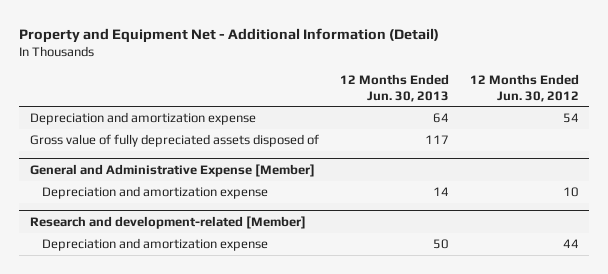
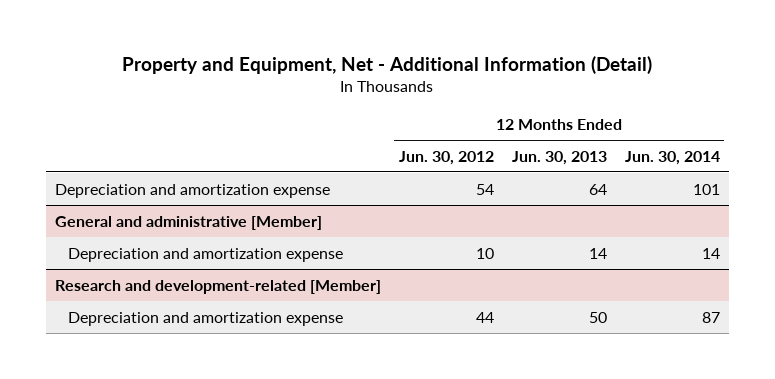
[19,27,440,43] Property and Equipment Net - Additional Information (Detail) -> [122,55,653,74] Property and Equipment, Net - Additional Information (Detail)
none -> [624,150,720,165] Jun. 30, 2014
[29,134,319,148] Gross value of fully depreciated assets disposed of -> none
[29,163,315,177] General and Administrative Expense [Member] -> [54,215,322,230] General and administrative [Member]

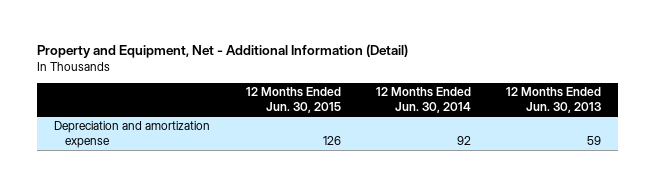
[398,150,494,165] Jun. 30, 2012 -> none
none -> [245,87,341,114] 12 Months Ended Jun. 30, 2015
[54,215,322,230] General and administrative [Member] -> none
[67,247,343,262] Depreciation and amortization expense -> none
[54,279,381,294] Research and development-related [Member] -> none
[67,311,343,326] Depreciation and amortization expense -> none
[588,183,607,195] 64 -> [586,136,601,146] 59
[692,183,720,195] 101 -> [456,136,471,146] 92

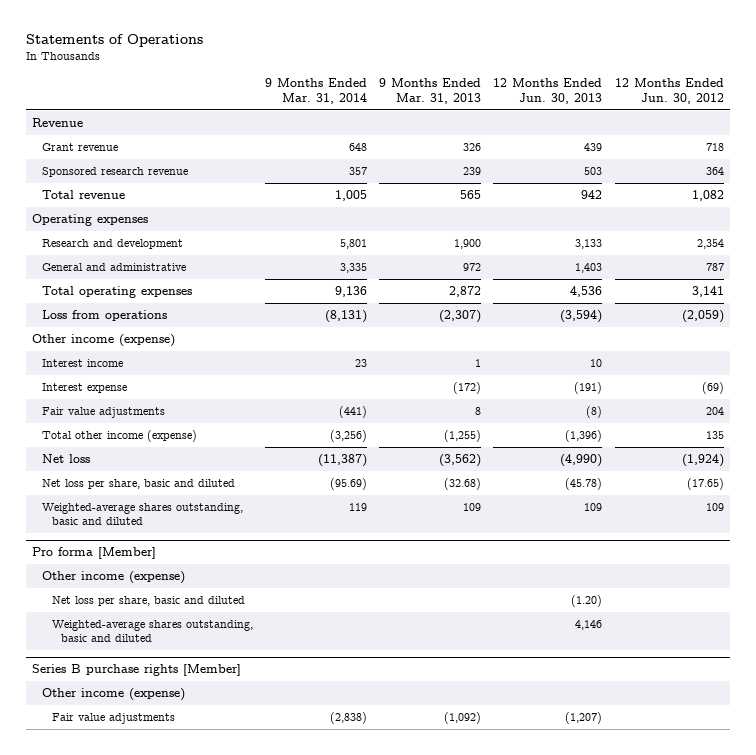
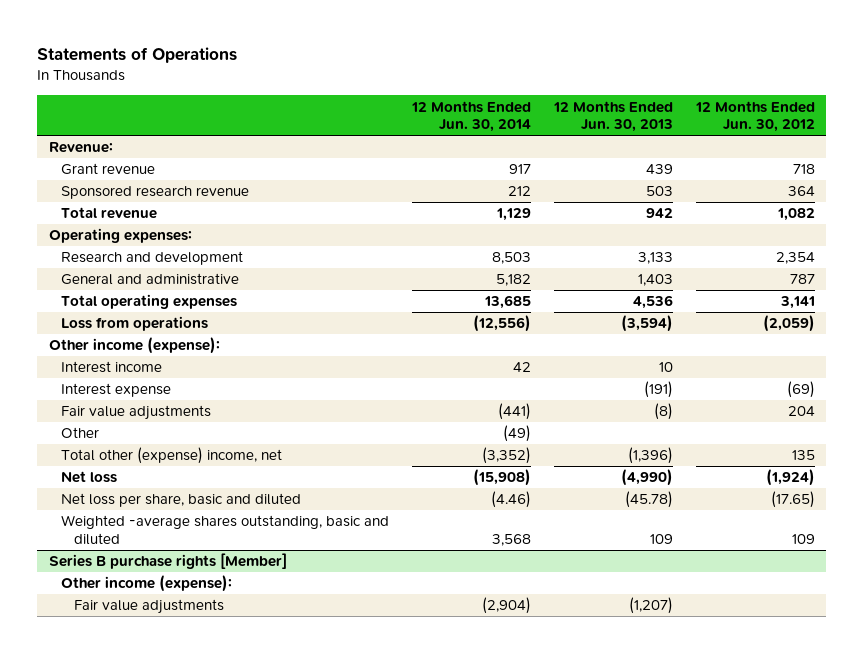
[264,78,367,104] 9 Months Ended Mar. 31, 2014 -> none
[379,78,482,104] 9 Months Ended Mar. 31, 2013 -> none
none -> [411,100,532,133] 12 Months Ended Jun. 30, 2014
[32,117,84,127] Revenue -> [48,142,113,154] Revenue:
[32,213,149,226] Operating expenses -> [48,228,192,244] Operating expenses:
[32,333,176,347] Other income (expense) -> [48,337,220,355] Other income (expense):
none -> [61,427,100,439] Other
[41,429,197,442] Total other income (expense) -> [61,447,283,465] Total other (expense) income, net
[32,547,157,560] Pro forma [Member] -> none
[41,570,185,584] Other income (expense) -> none
[51,595,245,606] Net loss per share, basic and diluted -> none
[51,619,253,643] Weighted-average shares outstanding, basic and diluted -> none
[41,502,243,526] Weighted-average shares outstanding, basic and diluted -> [61,515,390,545] Weighted -average shares outstanding, basic and diluted
[41,687,185,701] Other income (expense) -> [61,575,233,593] Other income (expense):

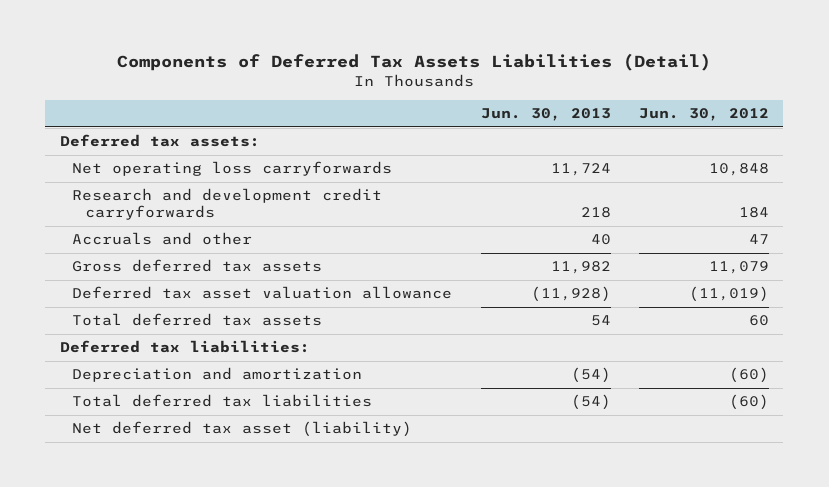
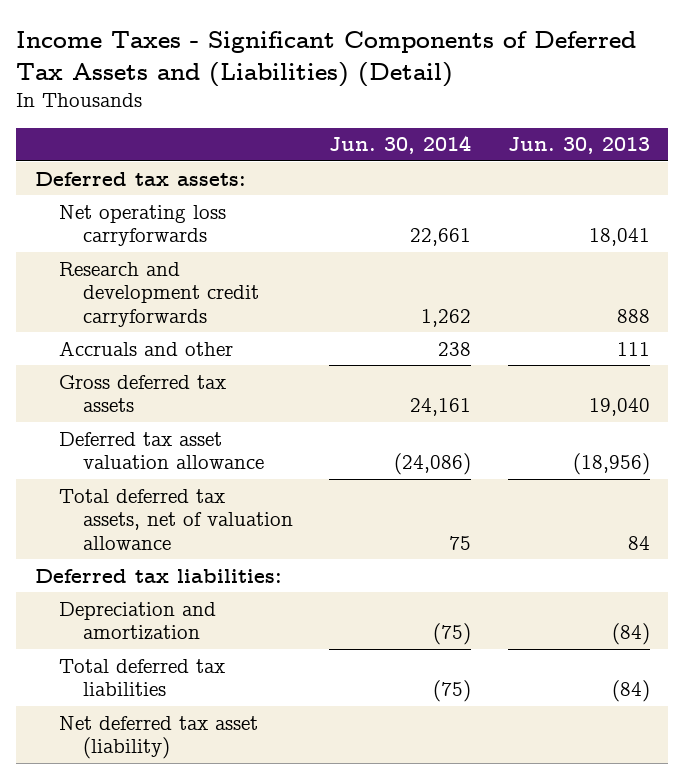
[117,53,712,72] Components of Deferred Tax Assets Liabilities (Detail) -> [16,31,637,87] Income Taxes - Significant Components of Deferred Tax Assets and (Liabilities) (Detail)
[639,108,770,122] Jun. 30, 2012 -> none
none -> [329,135,472,155] Jun. 30, 2014
[550,163,611,177] 11,724 -> [588,228,650,247] 18,041
[580,207,611,219] 218 -> [616,308,650,323] 888
[590,234,611,246] 40 -> [616,341,650,356] 111
[550,261,611,275] 11,982 -> [588,398,650,417] 19,040
[530,286,611,303] (11,928) -> [572,453,650,476] (18,956)
[72,313,323,327] Total deferred tax assets -> [58,488,293,550] Total deferred tax assets, net of valuation allowance
[590,315,611,327] 54 -> [627,535,650,550] 84
[570,367,611,384] (54) -> [611,623,650,646] (84)
[570,394,611,411] (54) -> [611,680,650,703] (84)

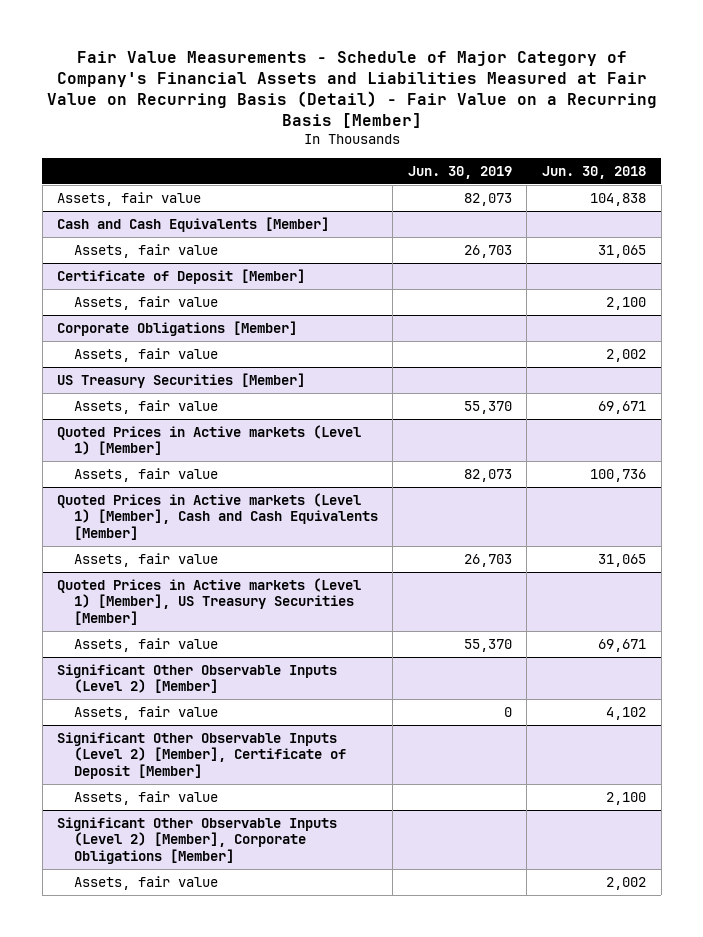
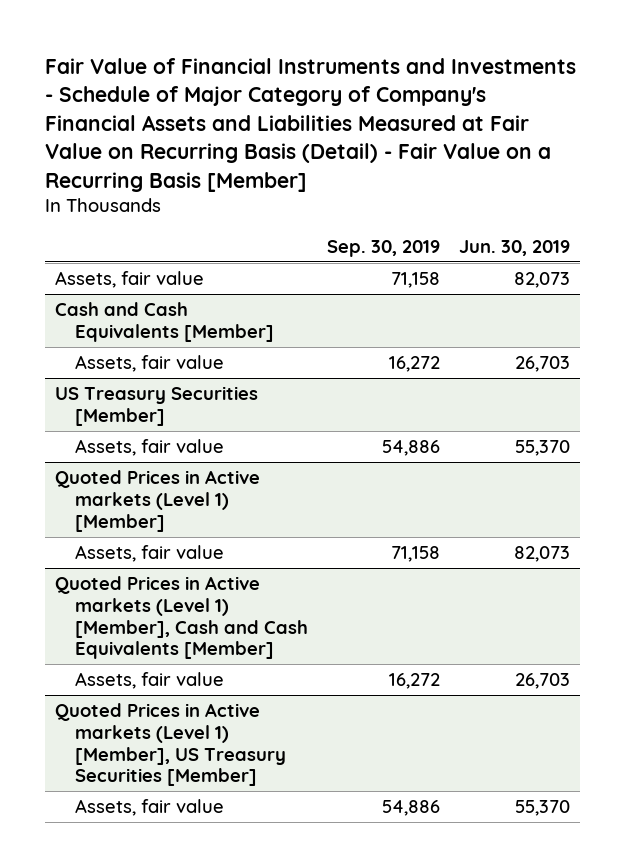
[46,51,657,128] Fair Value Measurements - Schedule of Major Category of Company's Financial Assets and Liabilities Measured at Fair Value on Recurring Basis (Detail) - Fair Value on a Recurring Basis [Member] -> [45,57,577,192] Fair Value of Financial Instruments and Investments - Schedule of Major Category of Company's Financial Assets and Liabilities Measured at Fair Value on Recurring Basis (Detail) - Fair Value on a Recurring Basis [Member]
[542,165,647,179] Jun. 30, 2018 -> none
none -> [327,239,441,257] Sep. 30, 2019
[57,268,306,284] Certificate of Deposit [Member] -> none
[73,295,218,310] Assets, fair value -> none
[57,320,298,336] Corporate Obligations [Member] -> none
[73,347,218,362] Assets, fair value -> none
[57,663,338,694] Significant Other Observable Inputs (Level 2) [Member] -> none
[73,705,218,720] Assets, fair value -> none
[57,731,346,779] Significant Other Observable Inputs (Level 2) [Member], Certificate of Deposit [Member] -> none
[73,790,218,805] Assets, fair value -> none
[57,816,338,864] Significant Other Observable Inputs (Level 2) [Member], Corporate Obligations [Member] -> none
[73,875,218,890] Assets, fair value -> none

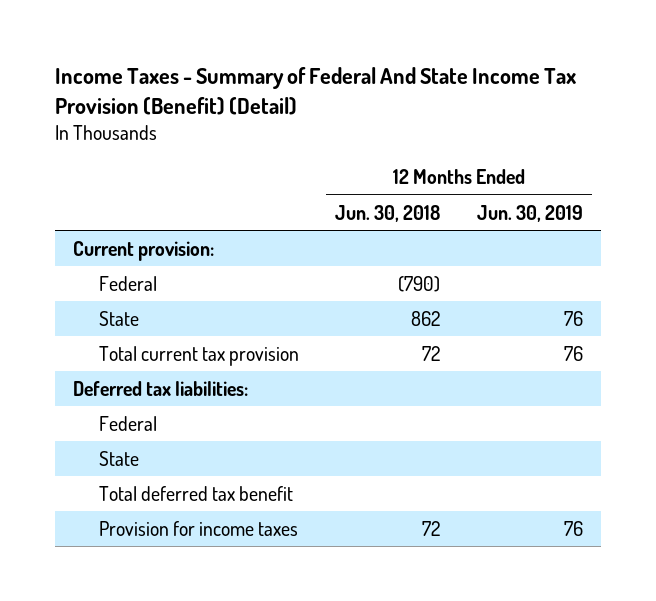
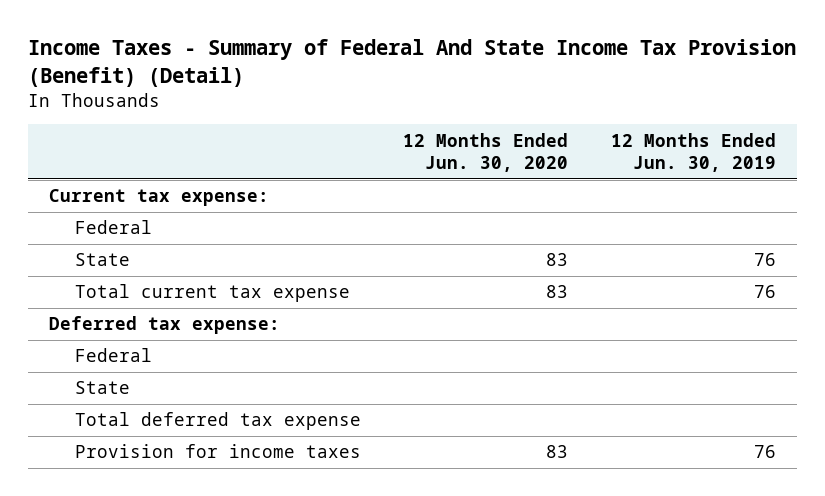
[335,204,441,222] Jun. 30, 2018 -> none
none -> [403,132,569,173] 12 Months Ended Jun. 30, 2020
[72,240,214,261] Current provision: -> [49,189,270,207] Current tax expense:
[98,345,299,366] Total current tax provision -> [75,284,351,303] Total current tax expense
[72,380,248,396] Deferred tax liabilities: -> [49,316,281,335] Deferred tax expense:
[98,485,293,501] Total deferred tax benefit -> [75,412,362,431] Total deferred tax expense

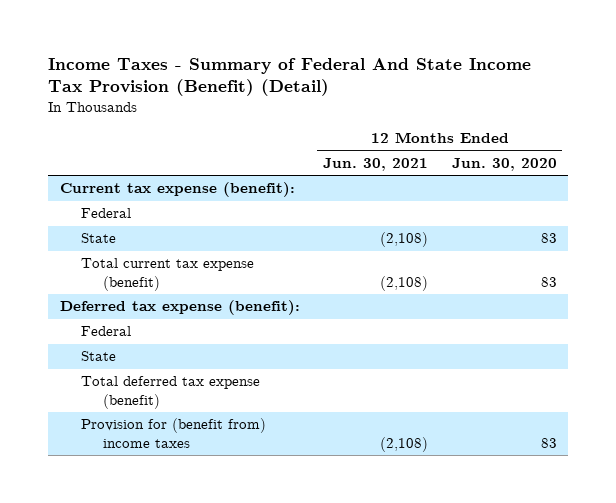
[610,132,776,173] 12 Months Ended Jun. 30, 2019 -> none
none -> [323,157,429,171] Jun. 30, 2021
[49,189,270,207] Current tax expense: -> [59,182,295,198] Current tax expense (benefit):
[75,284,351,303] Total current tax expense -> [81,258,255,291] Total current tax expense (benefit)
[49,316,281,335] Deferred tax expense: -> [59,300,300,316] Deferred tax expense (benefit):
[75,412,362,431] Total deferred tax expense -> [81,376,261,409] Total deferred tax expense (benefit)
[75,444,362,459] Provision for income taxes -> [81,418,267,448] Provision for (benefit from) income taxes

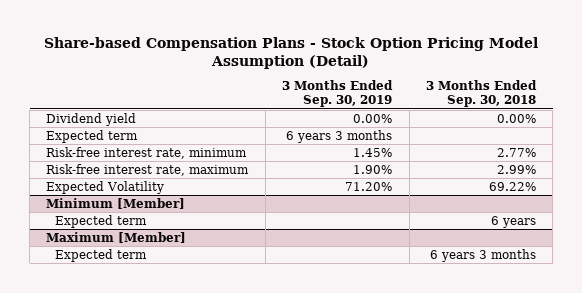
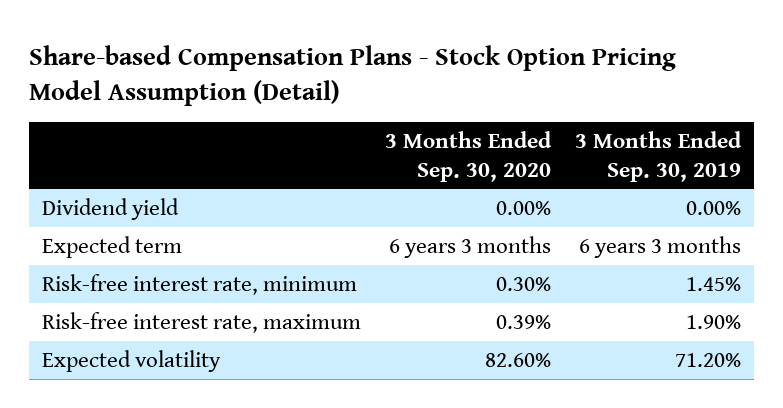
[425,80,537,108] 3 Months Ended Sep. 30, 2018 -> none
none -> [385,131,553,182] 3 Months Ended Sep. 30, 2020
[46,197,186,209] Minimum [Member] -> none
[55,214,148,228] Expected term -> none
[46,231,187,243] Maximum [Member] -> none
[55,248,148,262] Expected term -> none
[46,180,165,194] Expected Volatility -> [41,349,221,372] Expected volatility

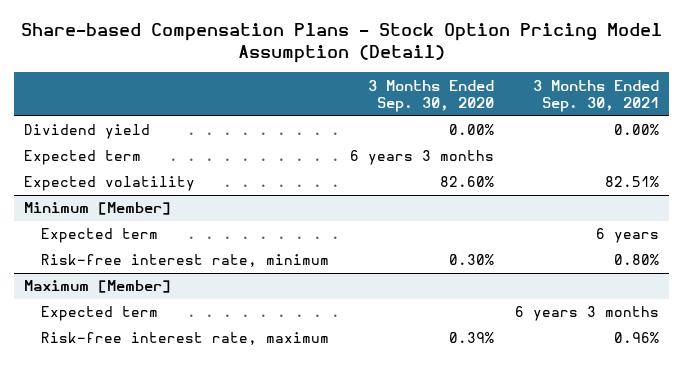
[575,131,743,182] 3 Months Ended Sep. 30, 2019 -> none
none -> [532,79,659,113] 3 Months Ended Sep. 30, 2021
[41,349,221,372] Expected volatility -> [24,176,196,192] Expected volatility
none -> [24,202,172,216] Minimum [Member]
none -> [41,228,159,244] Expected term
none -> [24,280,172,294] Maximum [Member]
none -> [41,306,159,322] Expected term

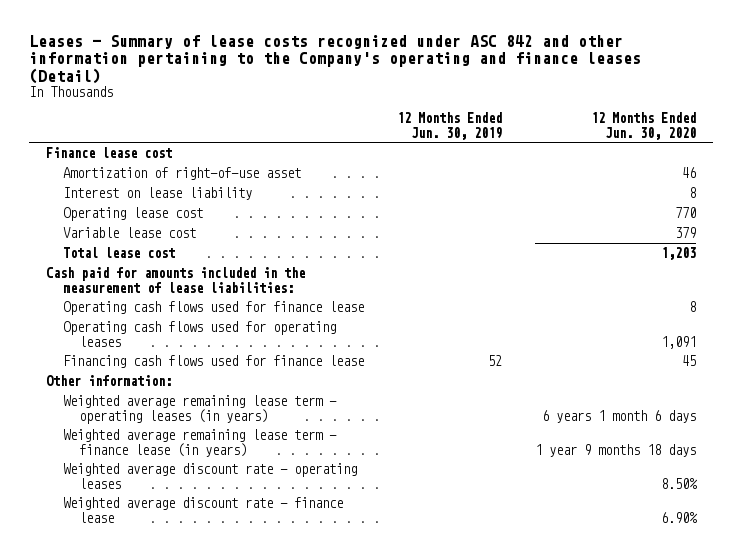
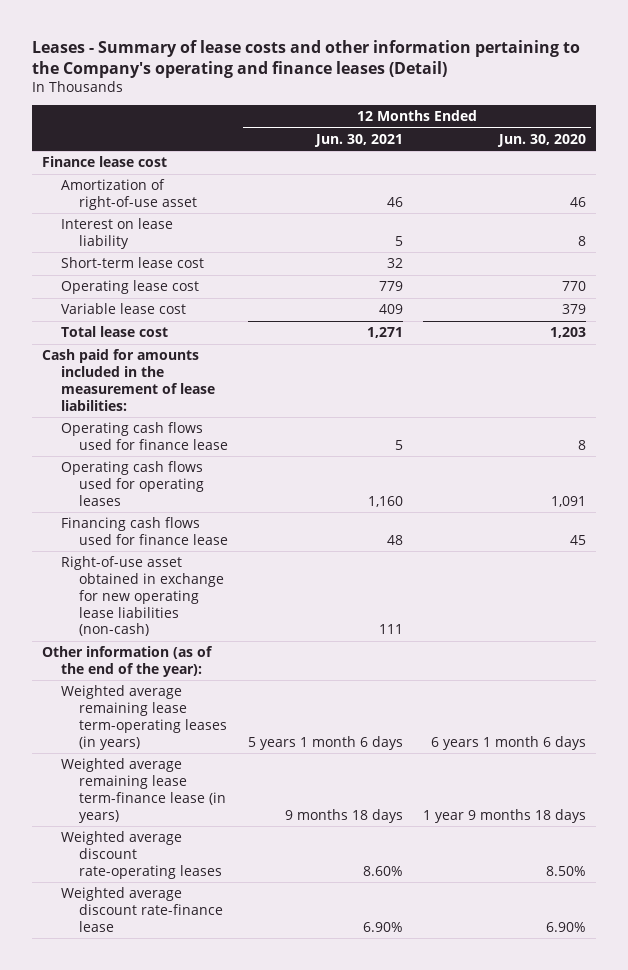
[29,34,642,84] Leases - Summary of lease costs recognized under ASC 842 and other information pertaining to the Company's operating and finance leases (Detail) -> [32,40,581,78] Leases - Summary of lease costs and other information pertaining to the Company's operating and finance leases (Detail)
[396,112,502,140] 12 Months Ended Jun. 30, 2019 -> none
none -> [314,133,404,147] Jun. 30, 2021
none -> [60,257,204,269] Short-term lease cost
none -> [60,556,225,637] Right-of-use asset obtained in exchange for new operating lease liabilities (non-cash)
[46,375,173,387] Other information: -> [42,646,214,677] Other information (as of the end of the year):
[62,395,337,424] Weighted average remaining lease term - operating leases (in years) -> [60,685,228,750] Weighted average remaining lease term-operating leases (in years)
[62,429,337,457] Weighted average remaining lease term - finance lease (in years) -> [60,758,227,823] Weighted average remaining lease term-finance lease (in years)
[62,463,357,489] Weighted average discount rate - operating leases -> [60,831,223,879] Weighted average discount rate-operating leases
[62,497,343,523] Weighted average discount rate - finance lease -> [60,887,224,932] Weighted average discount rate-finance lease

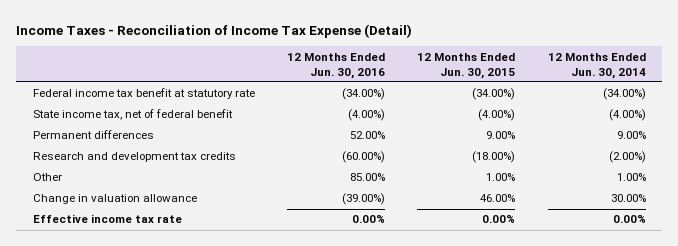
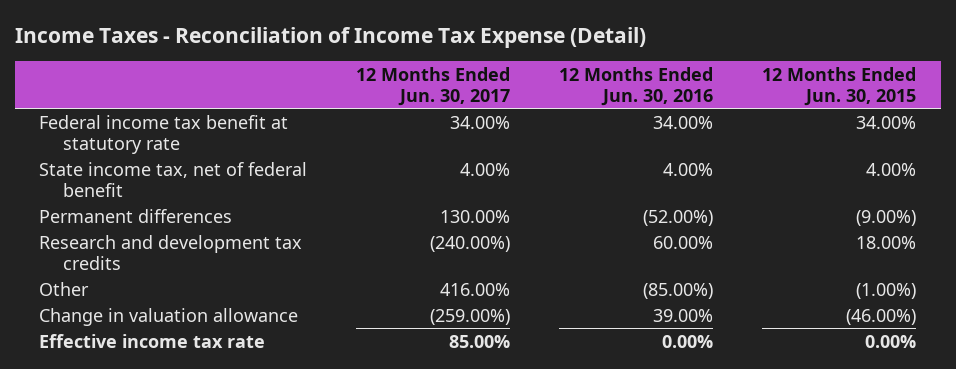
[547,52,646,79] 12 Months Ended Jun. 30, 2014 -> none
none -> [356,66,511,106] 12 Months Ended Jun. 30, 2017
[341,88,385,101] (34.00%) -> [653,115,714,129] 34.00%
[472,88,516,101] (34.00%) -> [856,115,917,129] 34.00%
[347,109,385,122] (4.00%) -> [663,162,714,176] 4.00%
[478,109,516,122] (4.00%) -> [866,162,917,176] 4.00%
[349,131,385,140] 52.00% -> [643,209,714,226] (52.00%)
[486,131,516,140] 9.00% -> [856,209,917,226] (9.00%)
[341,151,385,164] (60.00%) -> [653,235,714,249] 60.00%
[472,151,516,164] (18.00%) -> [856,235,917,249] 18.00%
[349,173,385,182] 85.00% -> [643,282,714,299] (85.00%)
[486,173,516,182] 1.00% -> [856,282,917,299] (1.00%)
[341,193,385,206] (39.00%) -> [653,308,714,322] 39.00%
[480,194,516,203] 46.00% -> [846,308,917,325] (46.00%)

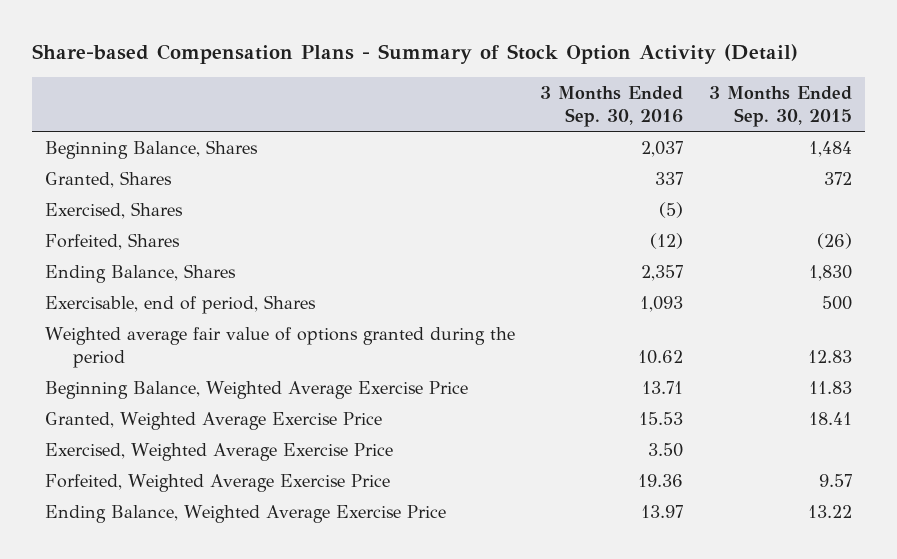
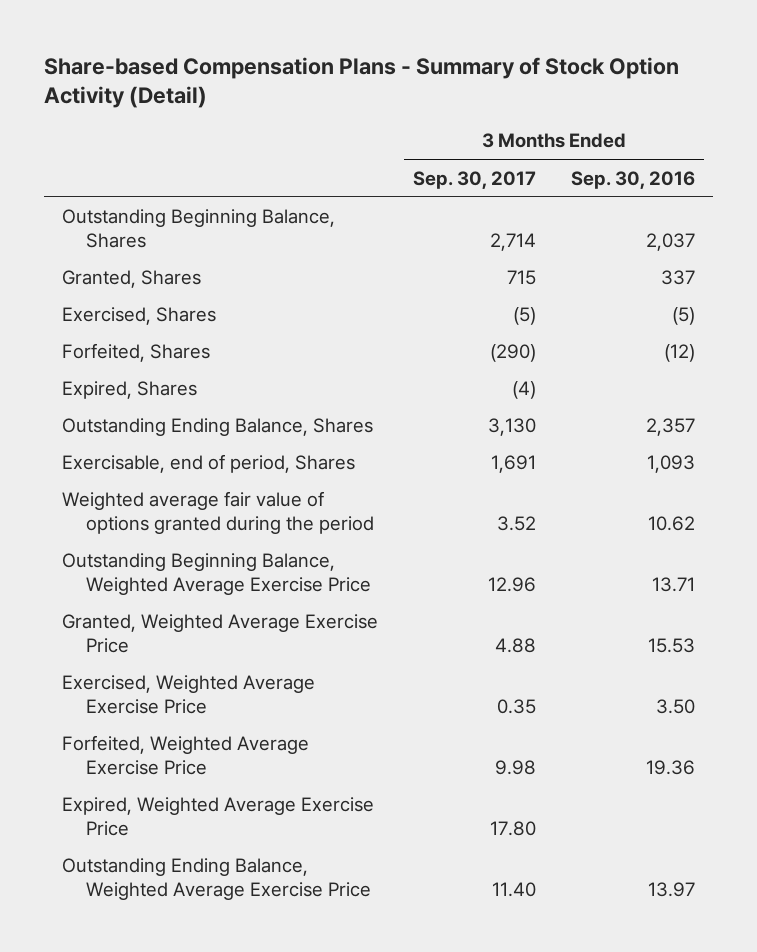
[709,85,853,128] 3 Months Ended Sep. 30, 2015 -> none
none -> [412,170,536,189] Sep. 30, 2017
[44,139,258,159] Beginning Balance, Shares -> [61,209,335,249] Outstanding Beginning Balance, Shares
none -> [61,381,197,400] Expired, Shares
[44,263,236,283] Ending Balance, Shares -> [61,418,373,437] Outstanding Ending Balance, Shares
[44,380,468,399] Beginning Balance, Weighted Average Exercise Price -> [61,553,371,596] Outstanding Beginning Balance, Weighted Average Exercise Price
none -> [61,797,374,837] Expired, Weighted Average Exercise Price
[44,504,446,523] Ending Balance, Weighted Average Exercise Price -> [61,858,371,901] Outstanding Ending Balance, Weighted Average Exercise Price

